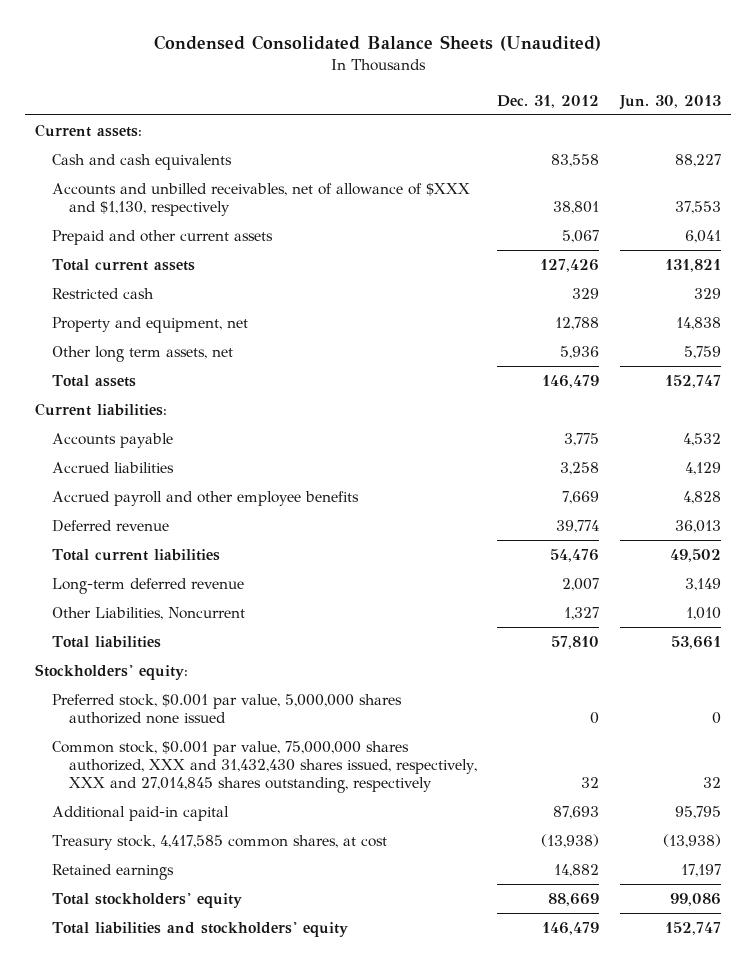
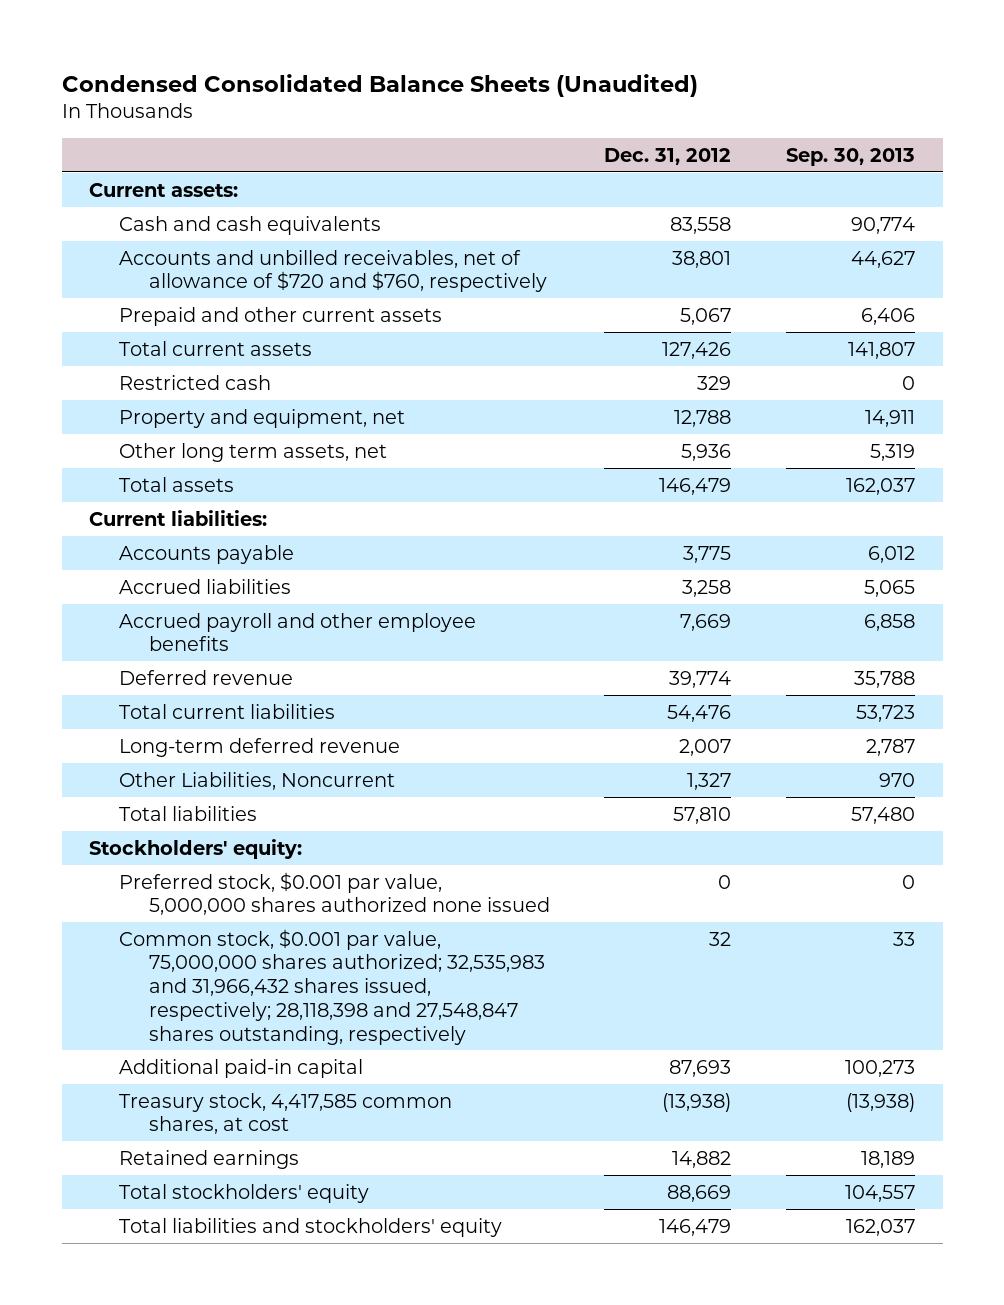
[618,94,721,110] Jun. 30, 2013 -> none
none -> [786,147,916,166] Sep. 30, 2013
[51,182,470,216] Accounts and unbilled receivables, net of allowance of $XXX and $1,130, respectively -> [118,249,547,293] Accounts and unbilled receivables, net of allowance of $720 and $760, respectively
[51,740,477,793] Common stock, $0.001 par value, 75,000,000 shares authorized, XXX and 31,432,430 shares issued, respectively, XXX and 27,014,845 shares outstanding, respectively -> [118,928,545,1045] Common stock, $0.001 par value, 75,000,000 shares authorized; 32,535,983 and 31,966,432 shares issued, respectively; 28,118,398 and 27,548,847 shares outstanding, respectively

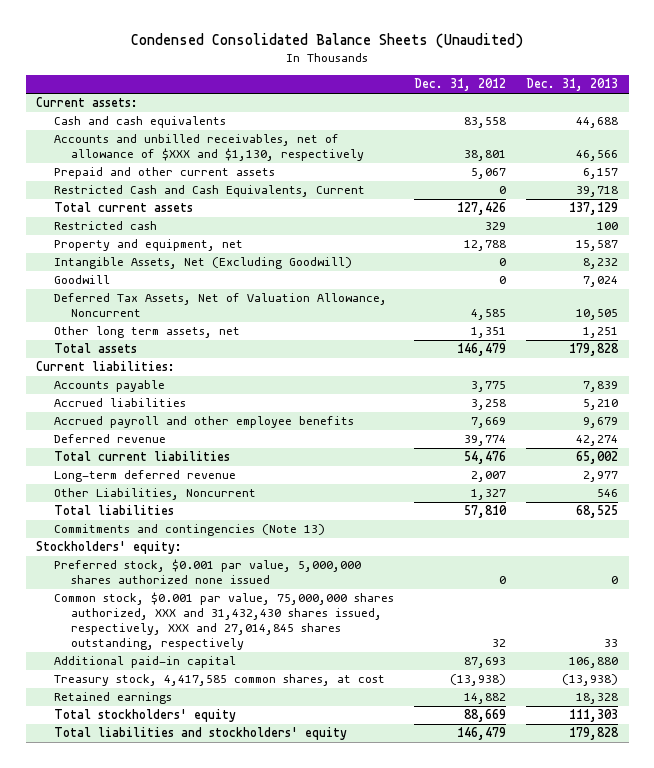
[786,147,916,166] Sep. 30, 2013 -> none
none -> [526,78,619,92] Dec. 31, 2013
[118,249,547,293] Accounts and unbilled receivables, net of allowance of $720 and $760, respectively -> [53,134,364,162] Accounts and unbilled receivables, net of allowance of $XXX and $1,130, respectively
none -> [53,185,365,198] Restricted Cash and Cash Equivalents, Current
none -> [53,257,352,270] Intangible Assets, Net (Excluding Goodwill)
none -> [53,275,110,285] Goodwill
none -> [53,293,387,318] Deferred Tax Assets, Net of Valuation Allowance, Noncurrent
[681,443,732,461] 5,936 -> [470,327,506,339] 1,351
none -> [53,524,325,537] Commitments and contingencies (Note 13)
[118,928,545,1045] Common stock, $0.001 par value, 75,000,000 shares authorized; 32,535,983 and 31,966,432 shares issued, respectively; 28,118,398 and 27,548,847 shares outstanding, respectively -> [53,592,394,651] Common stock, $0.001 par value, 75,000,000 shares authorized, XXX and 31,432,430 shares issued, respectively, XXX and 27,014,845 shares outstanding, respectively

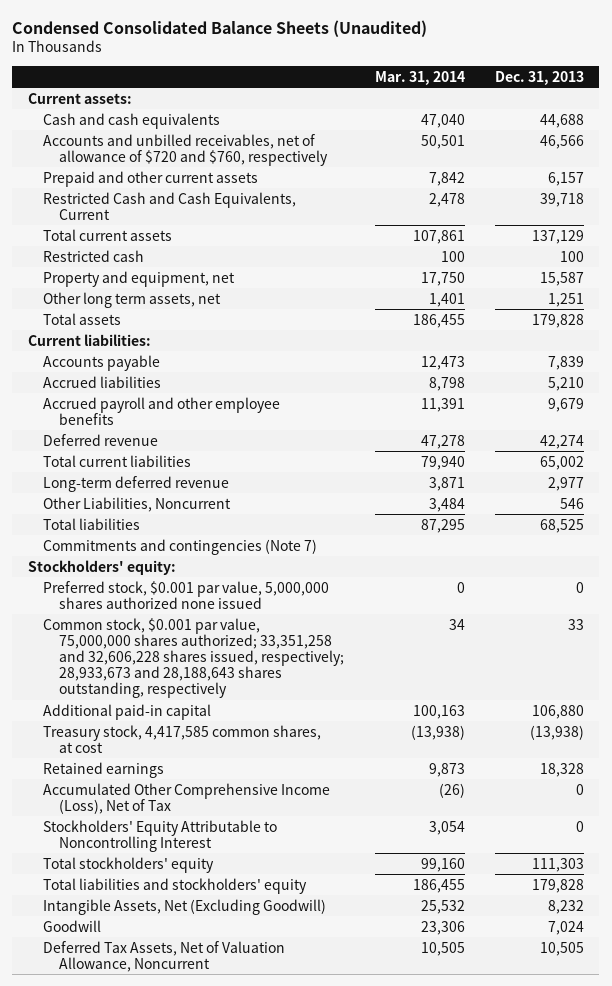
[413,78,506,92] Dec. 31, 2012 -> none
none -> [374,70,465,85] Mar. 31, 2014
[53,134,364,162] Accounts and unbilled receivables, net of allowance of $XXX and $1,130, respectively -> [43,133,328,166] Accounts and unbilled receivables, net of allowance of $720 and $760, respectively
[53,524,325,537] Commitments and contingencies (Note 13) -> [43,538,318,555] Commitments and contingencies (Note 7)
[53,592,394,651] Common stock, $0.001 par value, 75,000,000 shares authorized, XXX and 31,432,430 shares issued, respectively, XXX and 27,014,845 shares outstanding, respectively -> [43,617,344,699] Common stock, $0.001 par value, 75,000,000 shares authorized; 33,351,258 and 32,606,228 shares issued, respectively; 28,933,673 and 28,188,643 shares outstanding, respectively
none -> [43,782,331,814] Accumulated Other Comprehensive Income (Loss), Net of Tax
none -> [43,819,278,852] Stockholders' Equity Attributable to Noncontrolling Interest
[53,257,352,270] Intangible Assets, Net (Excluding Goodwill) -> [43,898,327,915] Intangible Assets, Net (Excluding Goodwill)
[53,275,110,285] Goodwill -> [43,919,102,932] Goodwill
[53,293,387,318] Deferred Tax Assets, Net of Valuation Allowance, Noncurrent -> [43,940,286,972] Deferred Tax Assets, Net of Valuation Allowance, Noncurrent

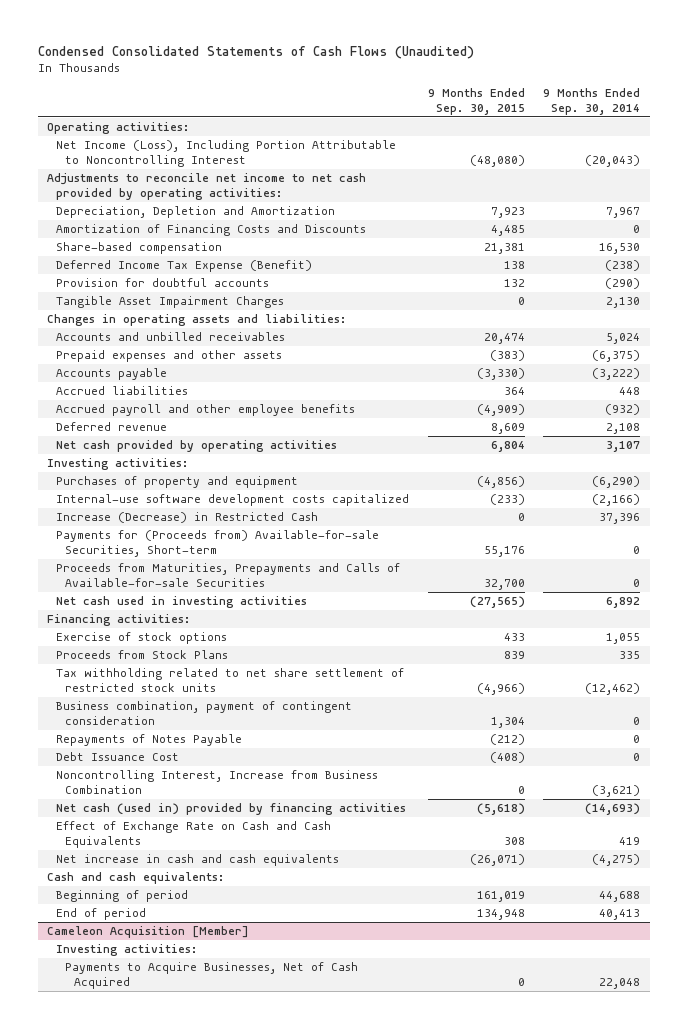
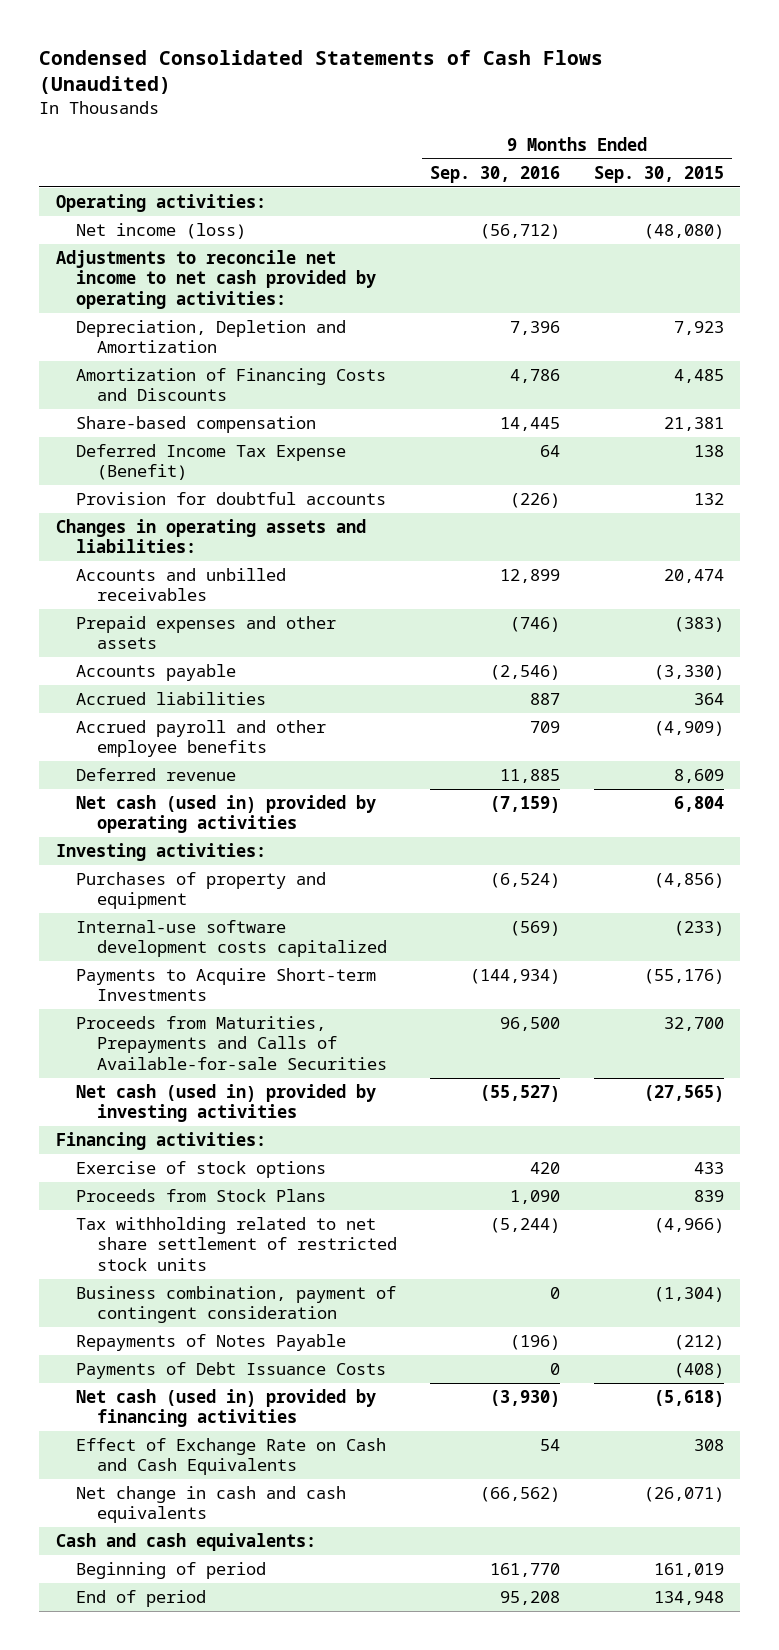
[543,88,641,115] 9 Months Ended Sep. 30, 2014 -> none
none -> [430,165,561,183] Sep. 30, 2016
[56,140,397,167] Net Income (Loss), Including Portion Attributable to Noncontrolling Interest -> [76,223,247,240] Net income (loss)
[56,296,285,309] Tangible Asset Impairment Charges -> none
[56,440,338,453] Net cash provided by operating activities -> [76,795,377,834] Net cash (used in) provided by operating activities
[56,512,319,524] Increase (Decrease) in Restricted Cash -> none
[56,530,380,557] Payments for (Proceeds from) Available-for-sale Securities, Short-term -> none
none -> [76,968,377,1002] Payments to Acquire Short-term Investments
[56,596,308,609] Net cash used in investing activities -> [76,1084,377,1123] Net cash (used in) provided by investing activities
[490,716,525,728] 1,304 -> [653,1287,724,1303] (1,304)
[56,770,379,794] Noncontrolling Interest, Increase from Business Combination -> none
[56,752,180,762] Debt Issuance Cost -> [76,1362,387,1380] Payments of Debt Issuance Costs
[56,854,340,867] Net increase in cash and cash equivalents -> [76,1486,347,1524] Net change in cash and cash equivalents
[47,926,250,939] Cameleon Acquisition [Member] -> none
[56,944,198,957] Investing activities: -> none
[64,962,358,989] Payments to Acquire Businesses, Net of Cash Acquired -> none

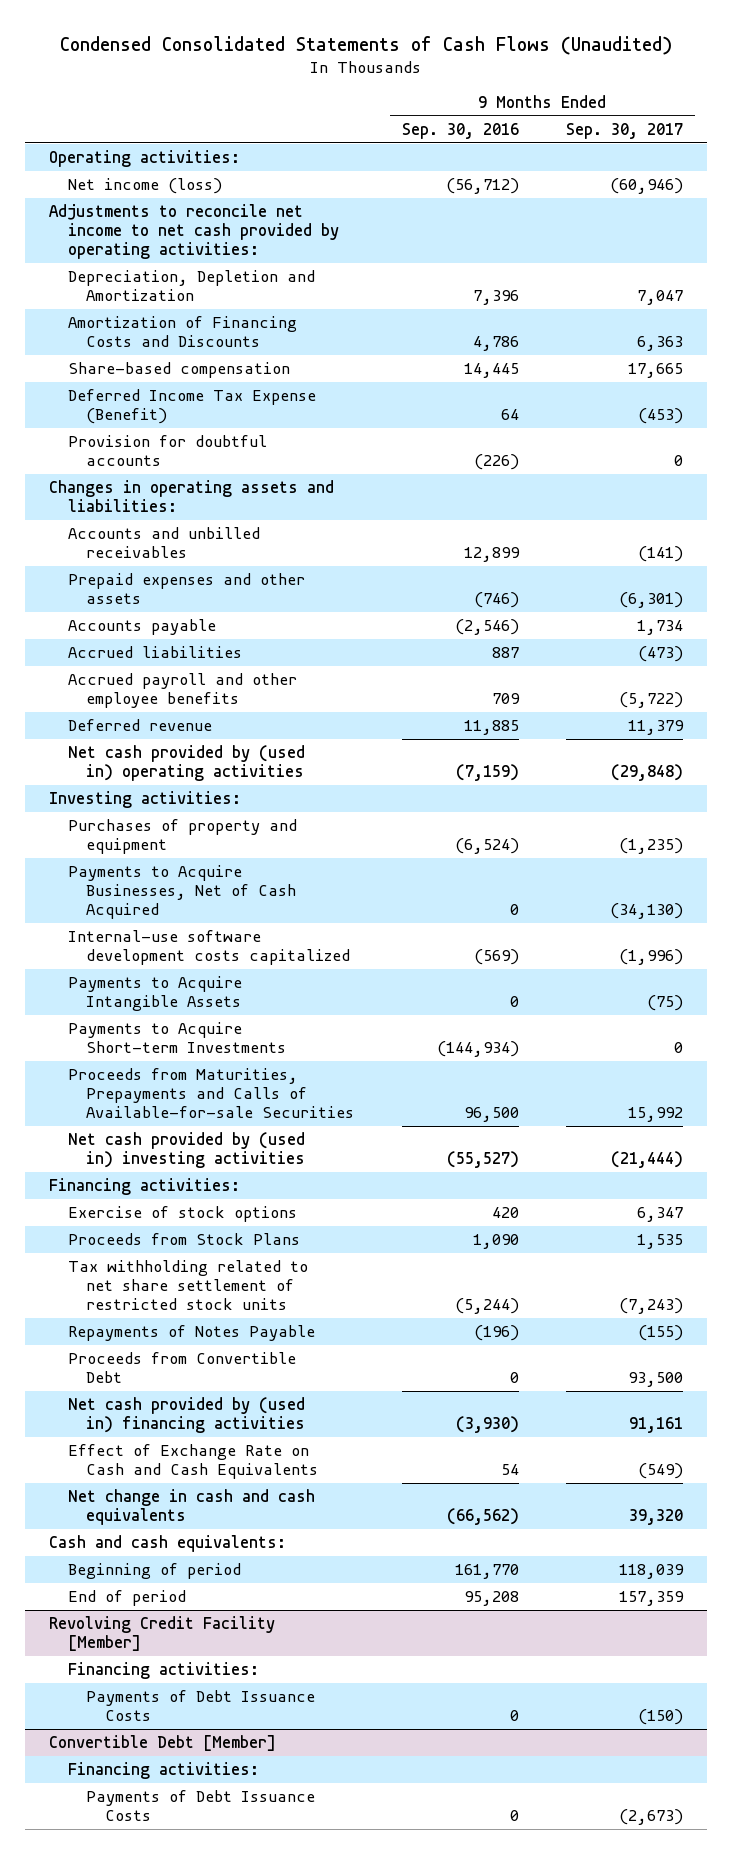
[593,165,724,183] Sep. 30, 2015 -> none
none -> [566,123,684,140] Sep. 30, 2017
[76,795,377,834] Net cash (used in) provided by operating activities -> [67,745,305,782] Net cash provided by (used in) operating activities
none -> [67,865,297,920] Payments to Acquire Businesses, Net of Cash Acquired
none -> [67,976,242,1012] Payments to Acquire Intangible Assets
[76,1084,377,1123] Net cash (used in) provided by investing activities -> [67,1132,306,1169] Net cash provided by (used in) investing activities
[76,1286,397,1324] Business combination, payment of contingent consideration -> none
[76,1362,387,1380] Payments of Debt Issuance Costs -> none
none -> [67,1352,296,1384] Proceeds from Convertible Debt
[76,1389,377,1428] Net cash (used in) provided by financing activities -> [67,1397,306,1434] Net cash provided by (used in) financing activities
none -> [49,1616,276,1652] Revolving Credit Facility [Member]
none -> [67,1662,259,1680] Financing activities:
none -> [86,1690,316,1722] Payments of Debt Issuance Costs
none -> [49,1735,277,1752] Convertible Debt [Member]
none -> [67,1762,259,1780] Financing activities:
none -> [86,1790,316,1822] Payments of Debt Issuance Costs

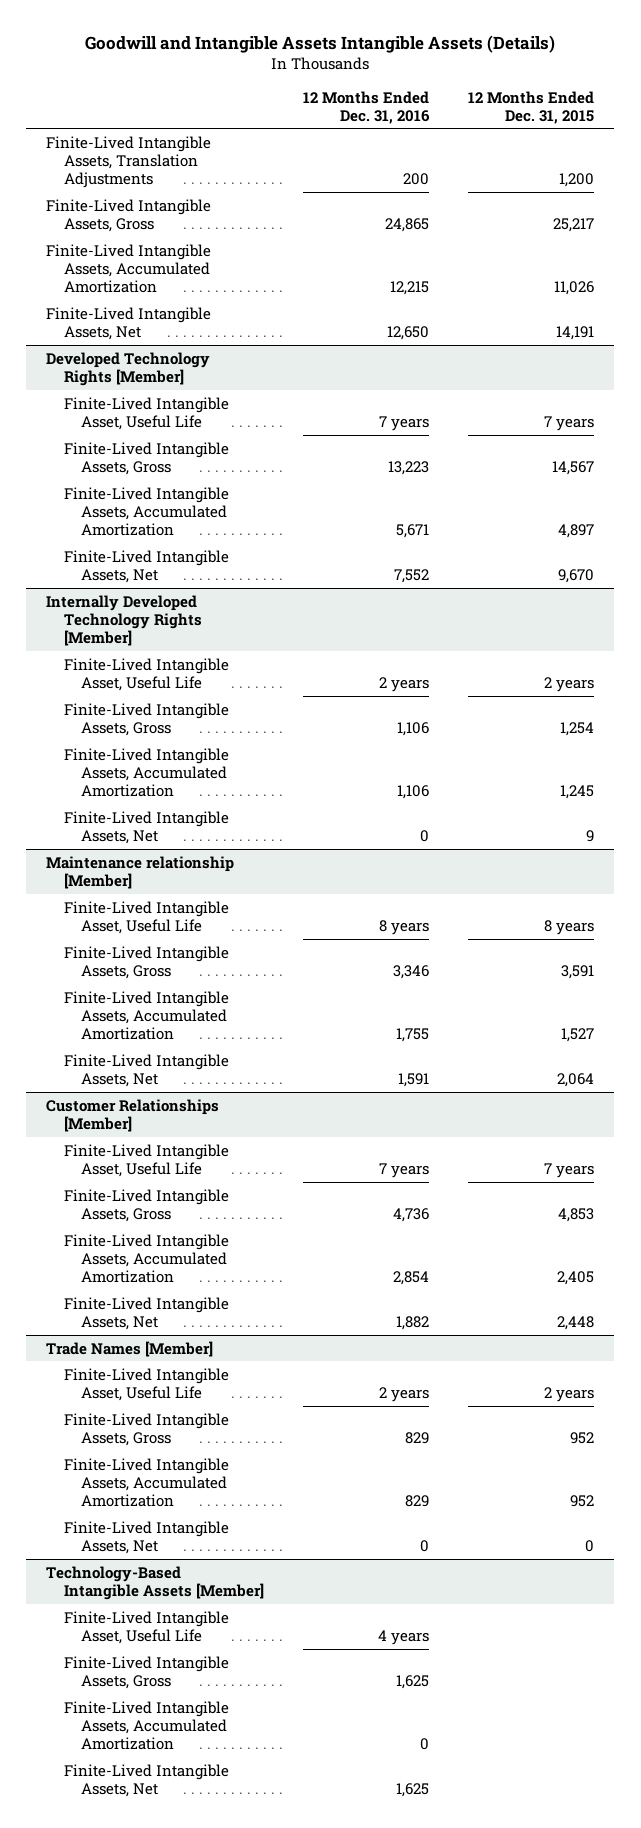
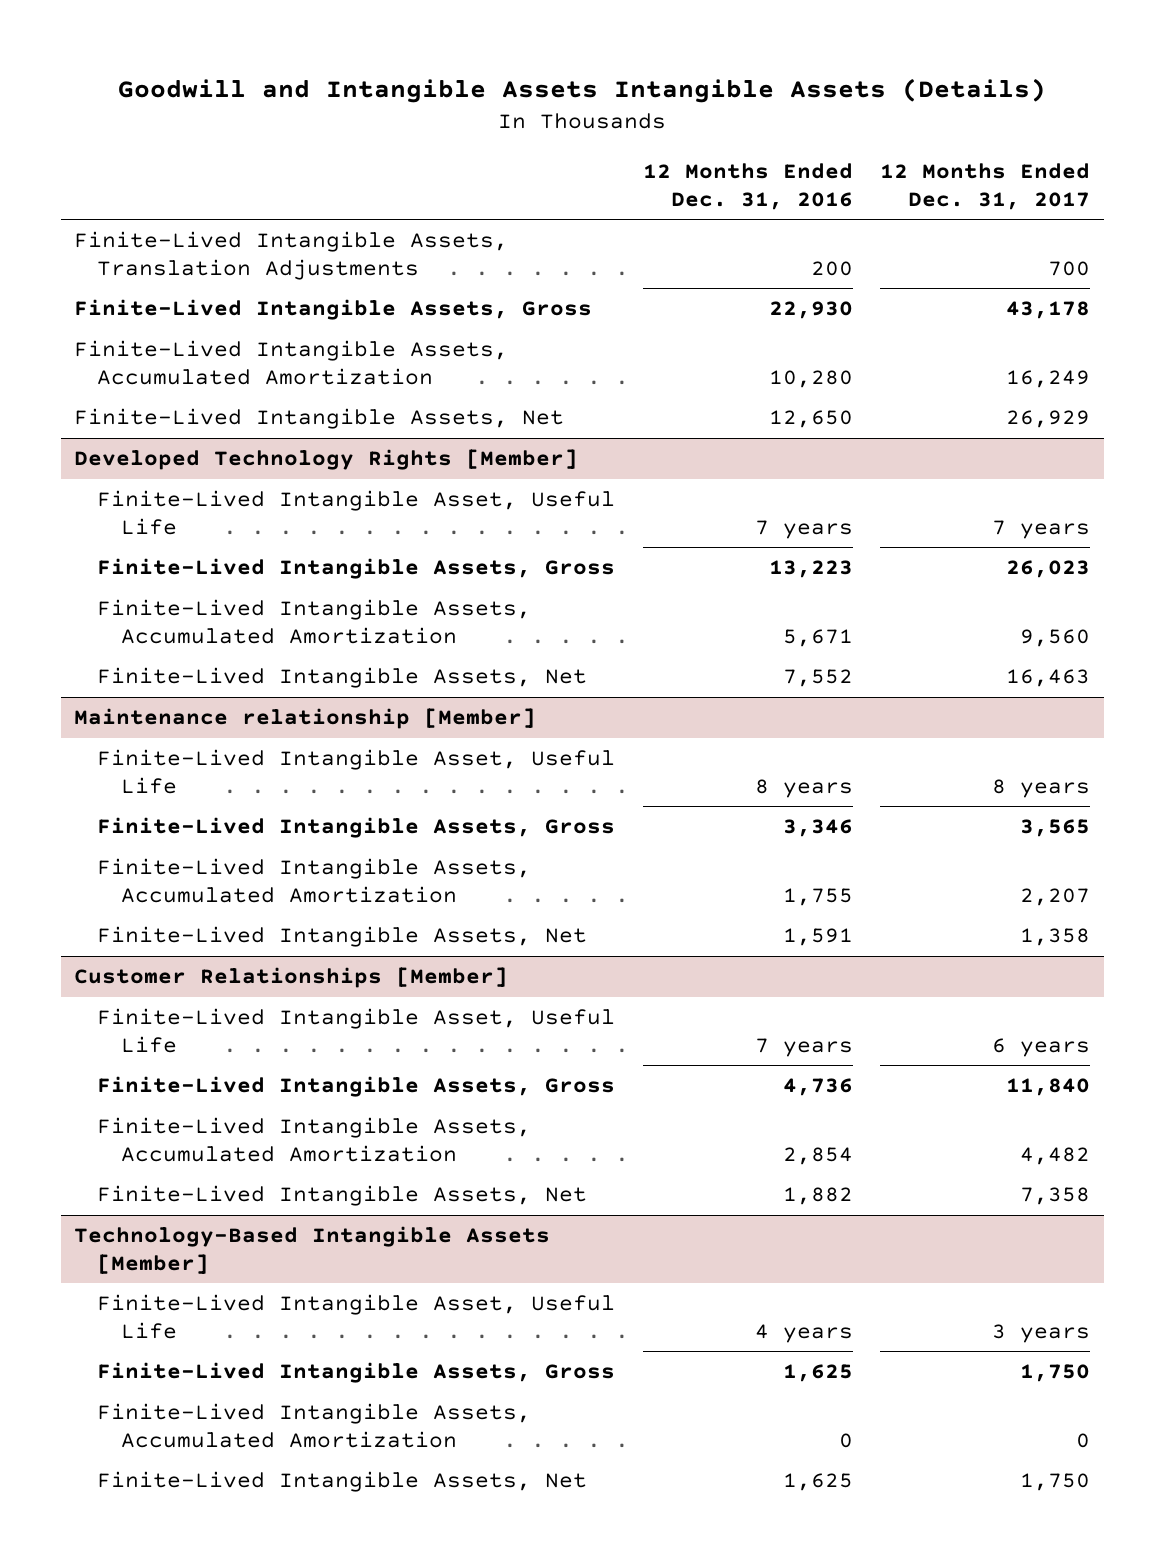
[468,90,595,124] 12 Months Ended Dec. 31, 2015 -> none
none -> [880,163,1091,210] 12 Months Ended Dec. 31, 2017
[385,217,430,232] 24,865 -> [768,301,853,320] 22,930
[390,280,430,295] 12,215 -> [768,369,853,388] 10,280
[46,594,202,646] Internally Developed Technology Rights [Member] -> none
[63,657,229,691] Finite-Lived Intangible Asset, Useful Life -> none
[63,702,229,736] Finite-Lived Intangible Assets, Gross -> none
[63,747,229,797] Finite-Lived Intangible Assets, Accumulated Amortization -> none
[63,810,229,844] Finite-Lived Intangible Assets, Net -> none
[46,1340,214,1357] Trade Names [Member] -> none
[63,1367,229,1401] Finite-Lived Intangible Asset, Useful Life -> none
[63,1412,229,1446] Finite-Lived Intangible Assets, Gross -> none
[63,1457,229,1507] Finite-Lived Intangible Assets, Accumulated Amortization -> none
[63,1520,229,1554] Finite-Lived Intangible Assets, Net -> none

